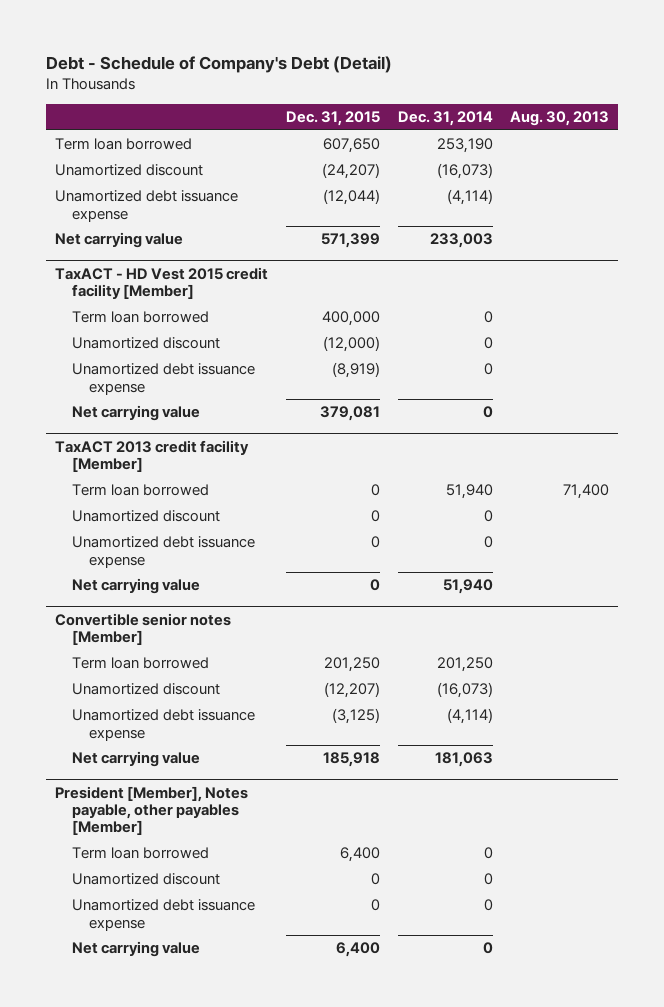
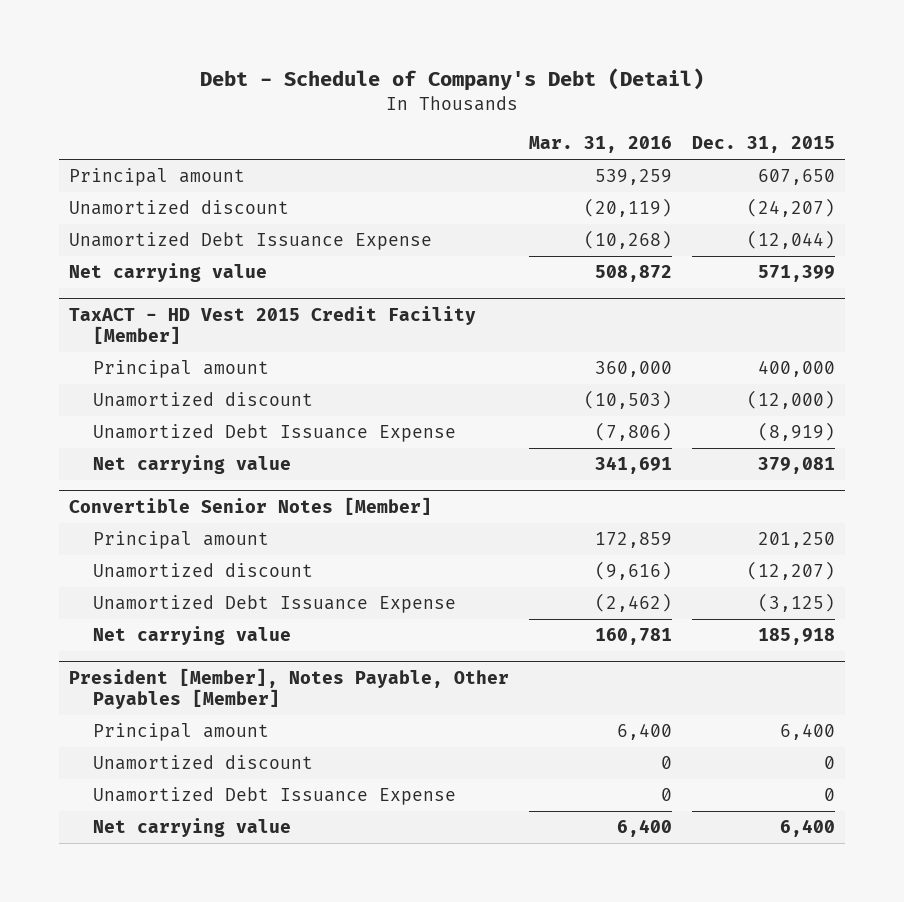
[397,110,493,126] Dec. 31, 2014 -> none
[510,110,610,126] Aug. 30, 2013 -> none
none -> [529,136,673,154] Mar. 31, 2016
[54,138,192,151] Term loan borrowed -> [69,168,246,187] Principal amount
[54,190,238,222] Unamortized debt issuance expense -> [69,232,433,251] Unamortized Debt Issuance Expense
[54,266,268,300] TaxACT - HD Vest 2015 credit facility [Member] -> [69,305,477,345] TaxACT - HD Vest 2015 Credit Facility [Member]
[72,311,210,324] Term loan borrowed -> [93,360,270,379] Principal amount
[72,363,256,395] Unamortized debt issuance expense -> [93,424,457,443] Unamortized Debt Issuance Expense
[54,439,249,473] TaxACT 2013 credit facility [Member] -> none
[72,484,210,497] Term loan borrowed -> none
[72,510,221,523] Unamortized discount -> none
[72,536,256,568] Unamortized debt issuance expense -> none
[72,578,201,595] Net carrying value -> none
[54,612,231,646] Convertible senior notes [Member] -> [69,496,433,515] Convertible Senior Notes [Member]
[72,657,210,670] Term loan borrowed -> [93,531,270,550] Principal amount
[72,709,256,741] Unamortized debt issuance expense -> [93,595,457,614] Unamortized Debt Issuance Expense
[54,785,248,836] President [Member], Notes payable, other payables [Member] -> [69,667,510,710] President [Member], Notes Payable, Other Payables [Member]
[72,847,210,860] Term loan borrowed -> [93,723,270,742] Principal amount
[72,899,256,931] Unamortized debt issuance expense -> [93,787,457,806] Unamortized Debt Issuance Expense

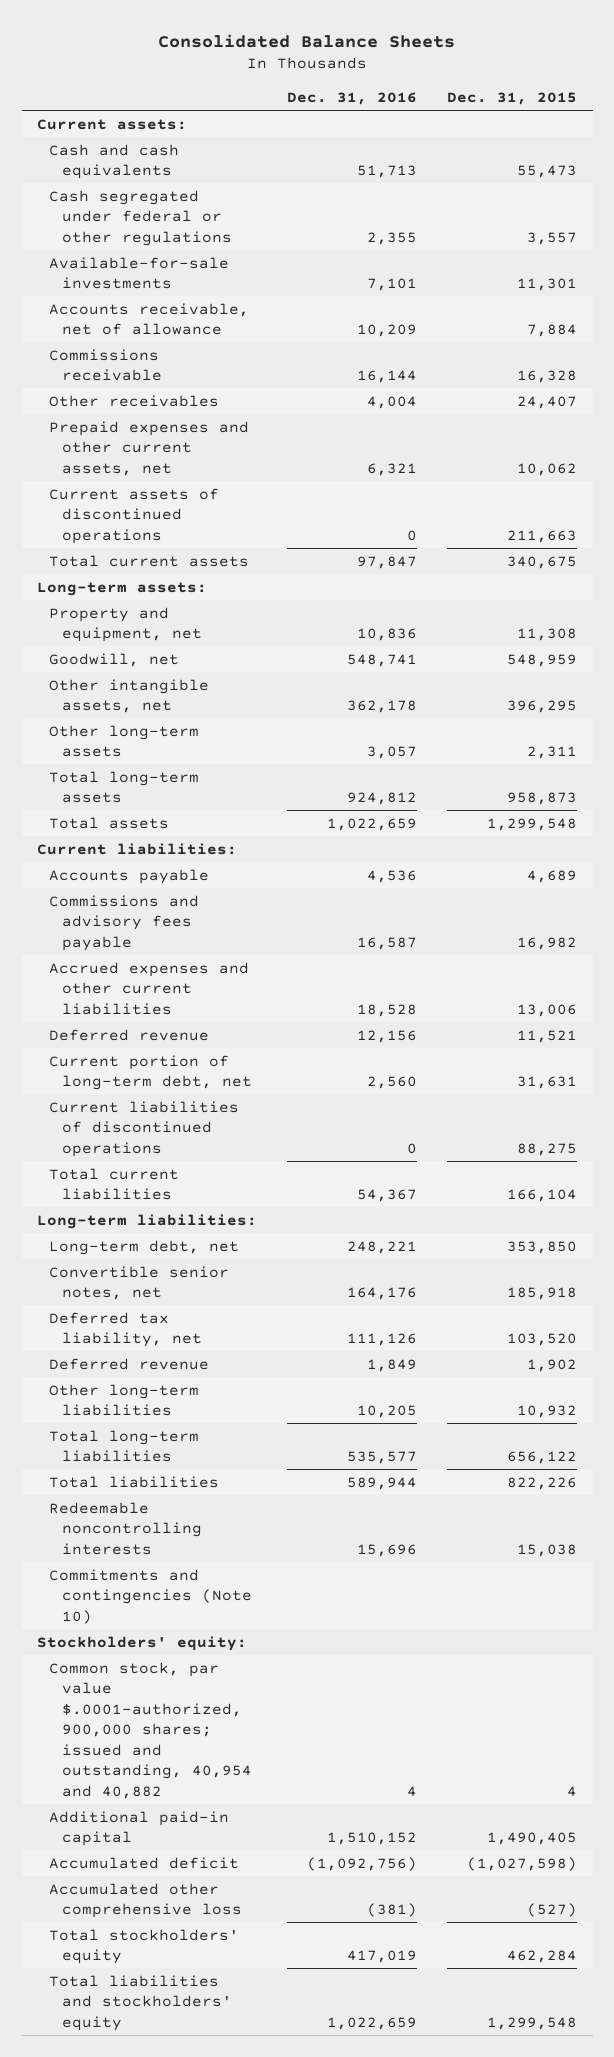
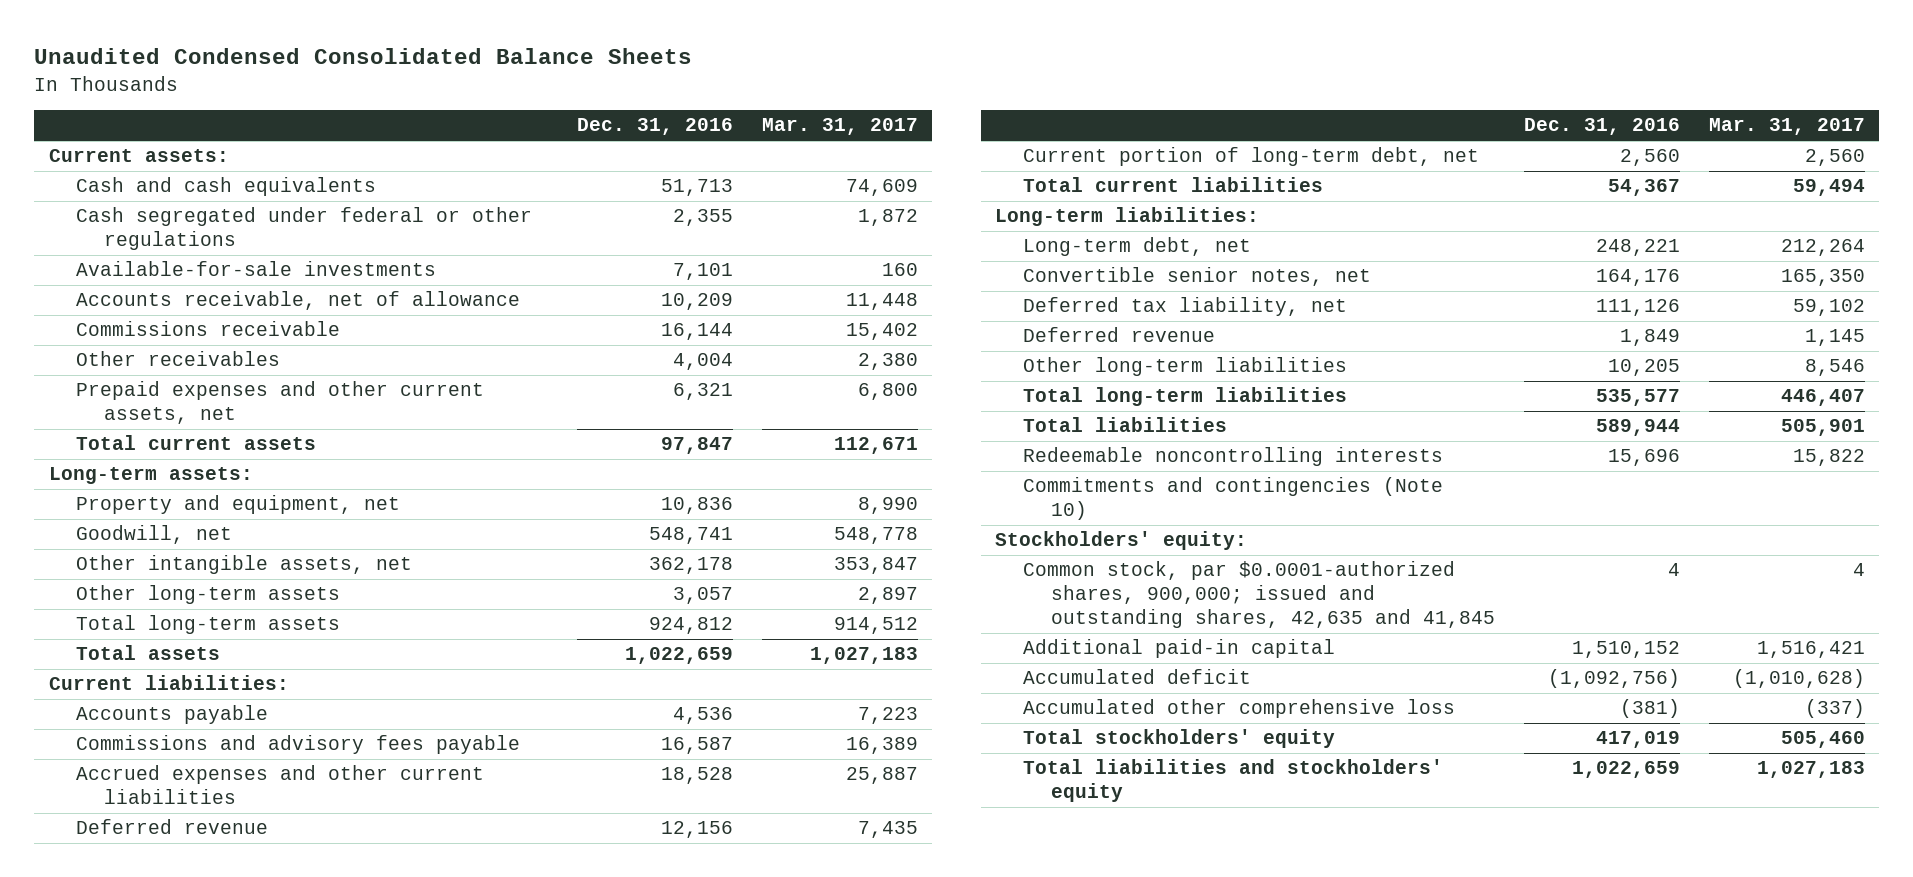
[158,33,456,48] Consolidated Balance Sheets -> [34,48,693,65] Unaudited Condensed Consolidated Balance Sheets
[447,92,578,106] Dec. 31, 2015 -> none
none -> [761,118,918,136] Mar. 31, 2017
[49,487,220,544] Current assets of discontinued operations -> none
[49,1100,240,1157] Current liabilities of discontinued operations -> none
[49,1661,252,1799] Common stock, par value $.0001-authorized, 900,000 shares; issued and outstanding, 40,954 and 40,882 -> [1023,561,1495,629] Common stock, par $0.0001-authorized shares, 900,000; issued and outstanding shares, 42,635 and 41,845

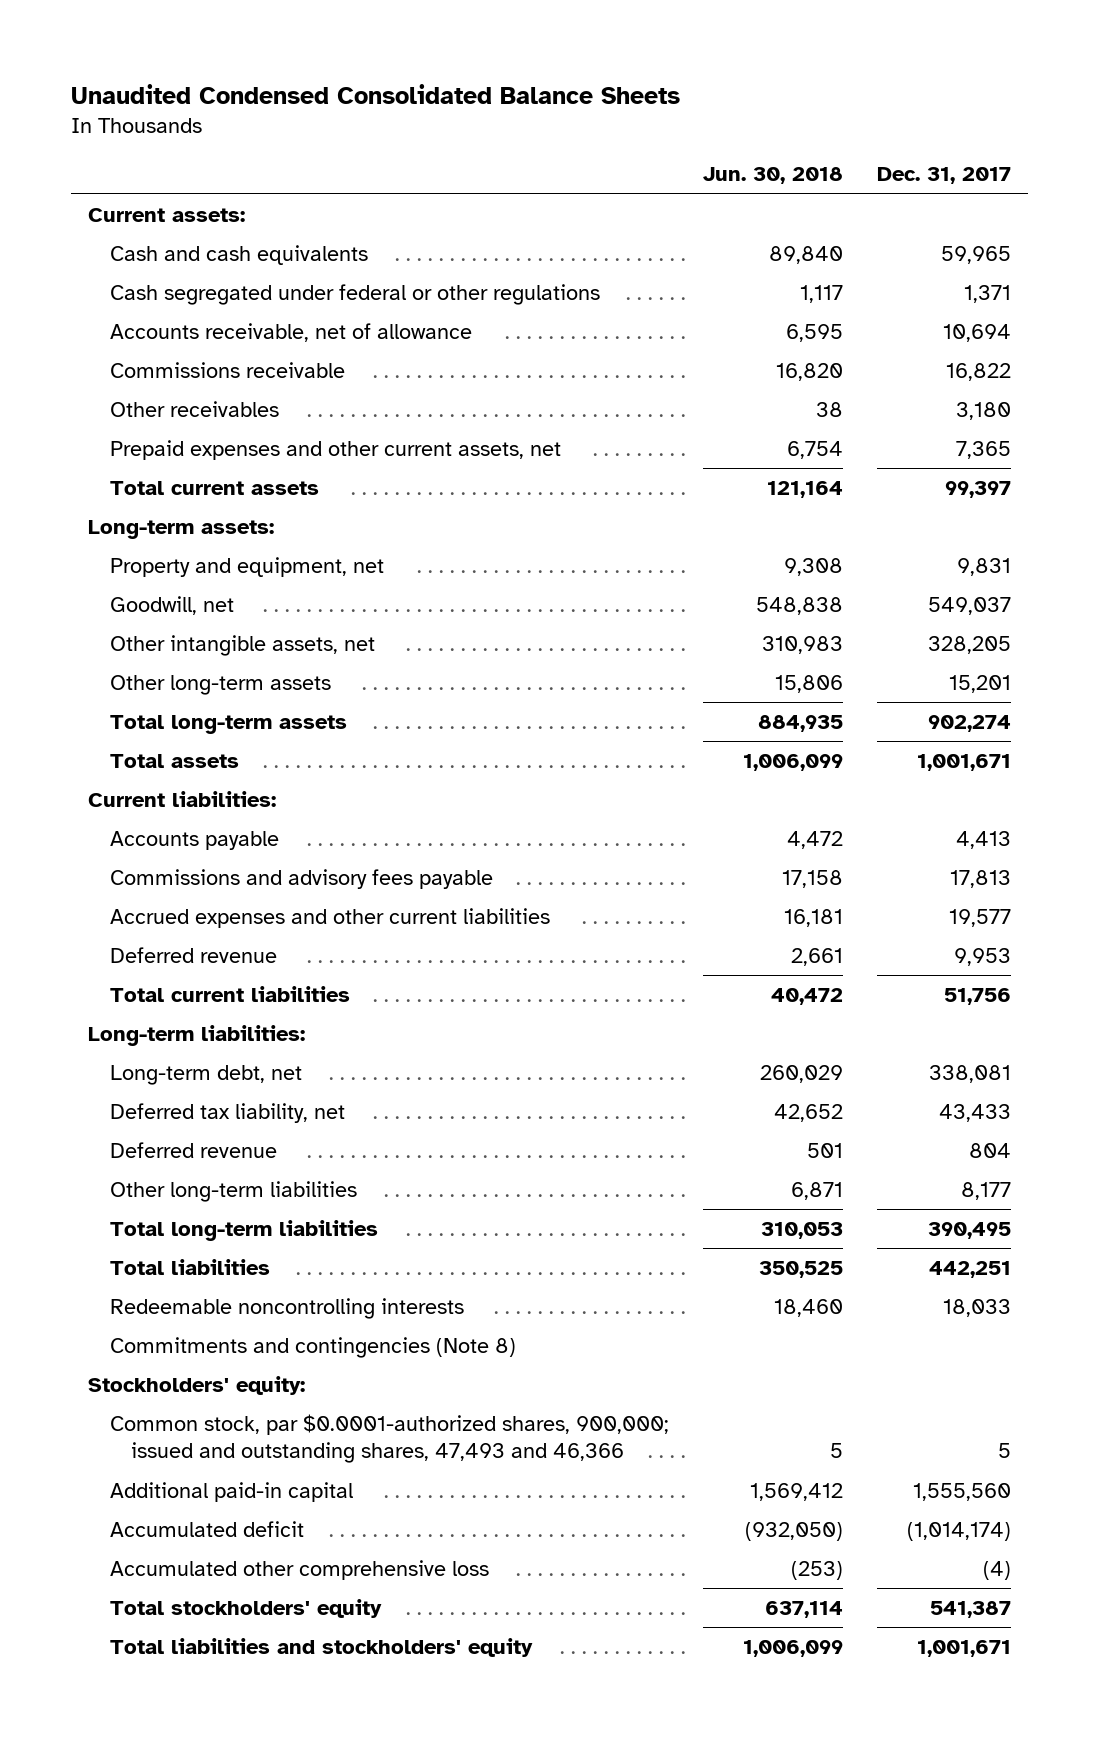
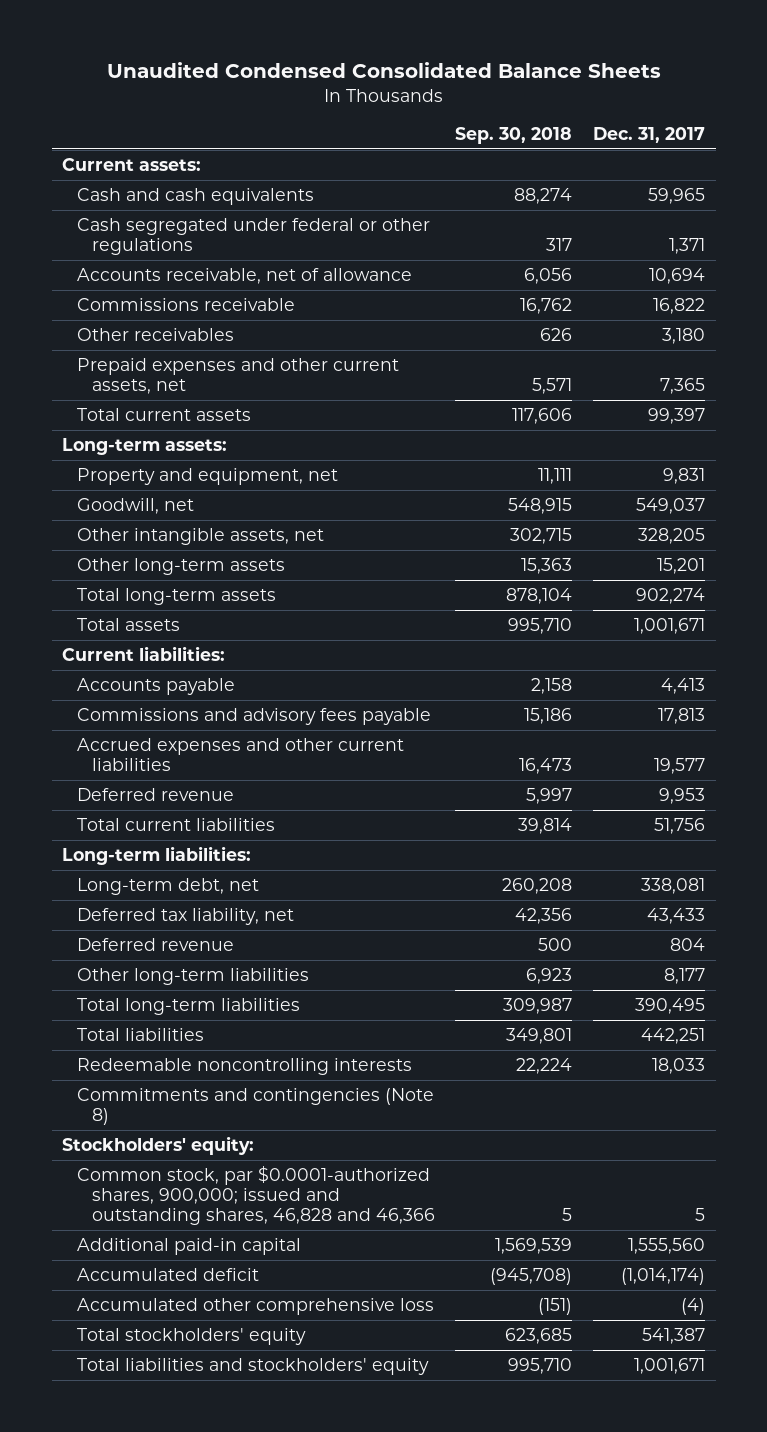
[702,167,843,185] Jun. 30, 2018 -> none
none -> [455,127,573,145] Sep. 30, 2018
[109,1413,669,1464] Common stock, par $0.0001-authorized shares, 900,000; issued and outstanding shares, 47,493 and 46,366 -> [76,1166,435,1226] Common stock, par $0.0001-authorized shares, 900,000; issued and outstanding shares, 46,828 and 46,366

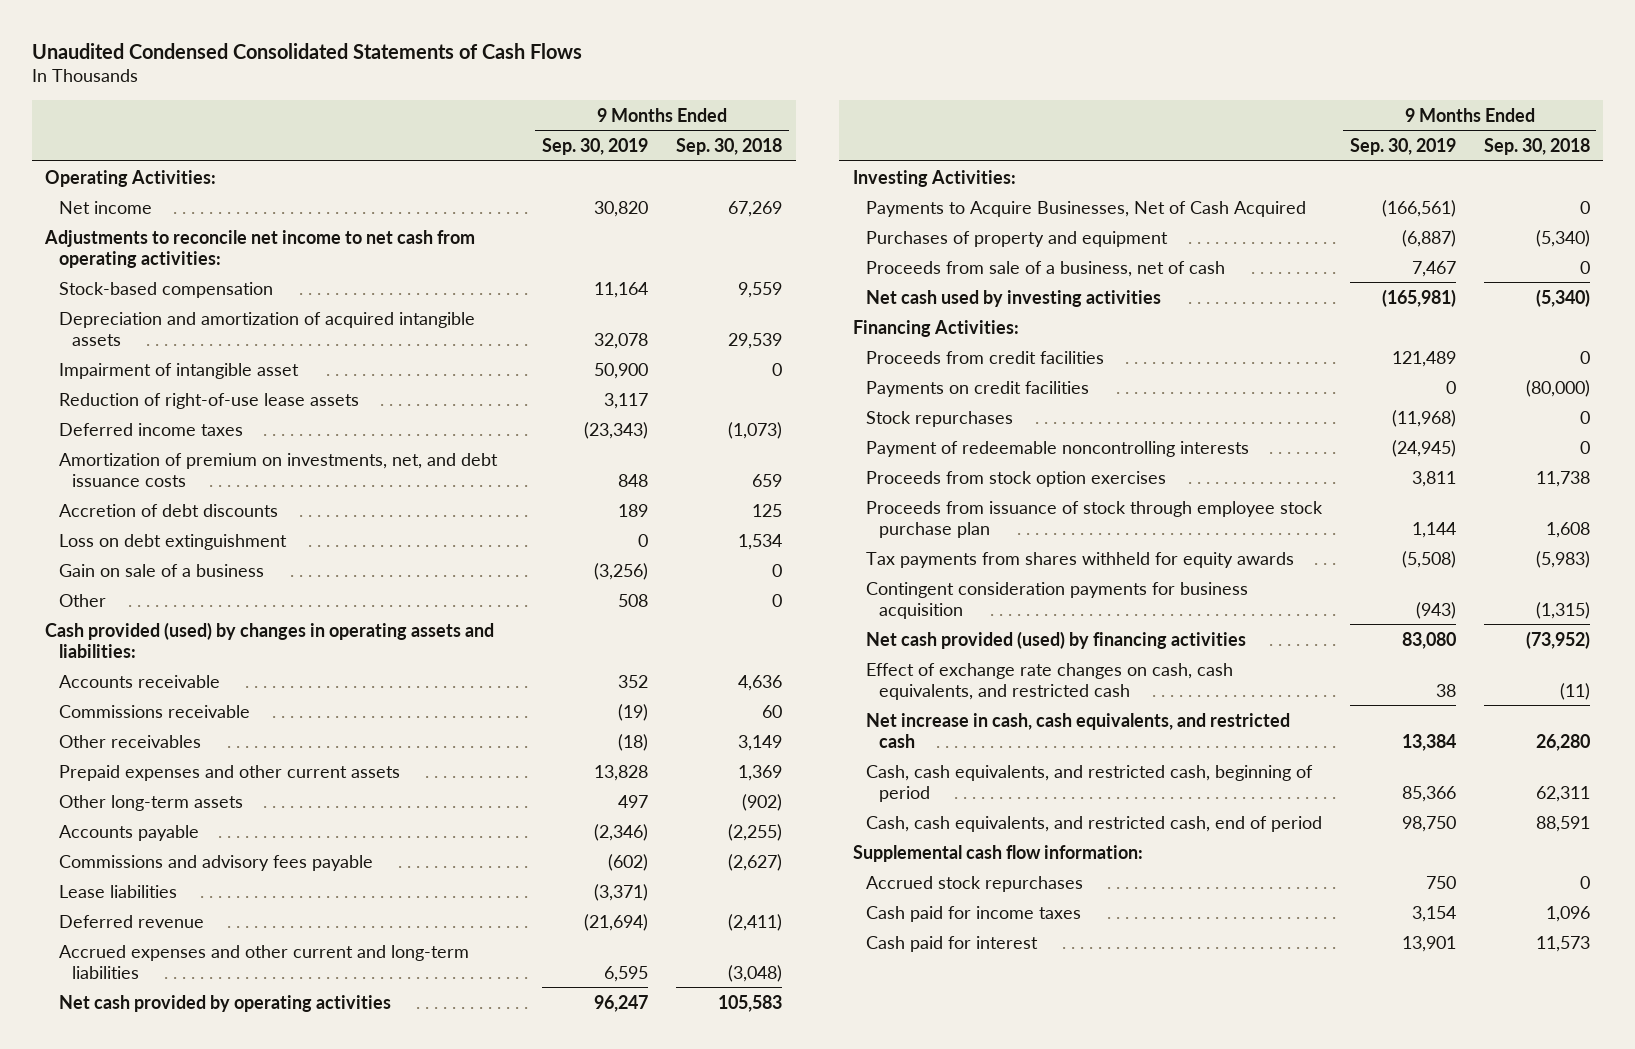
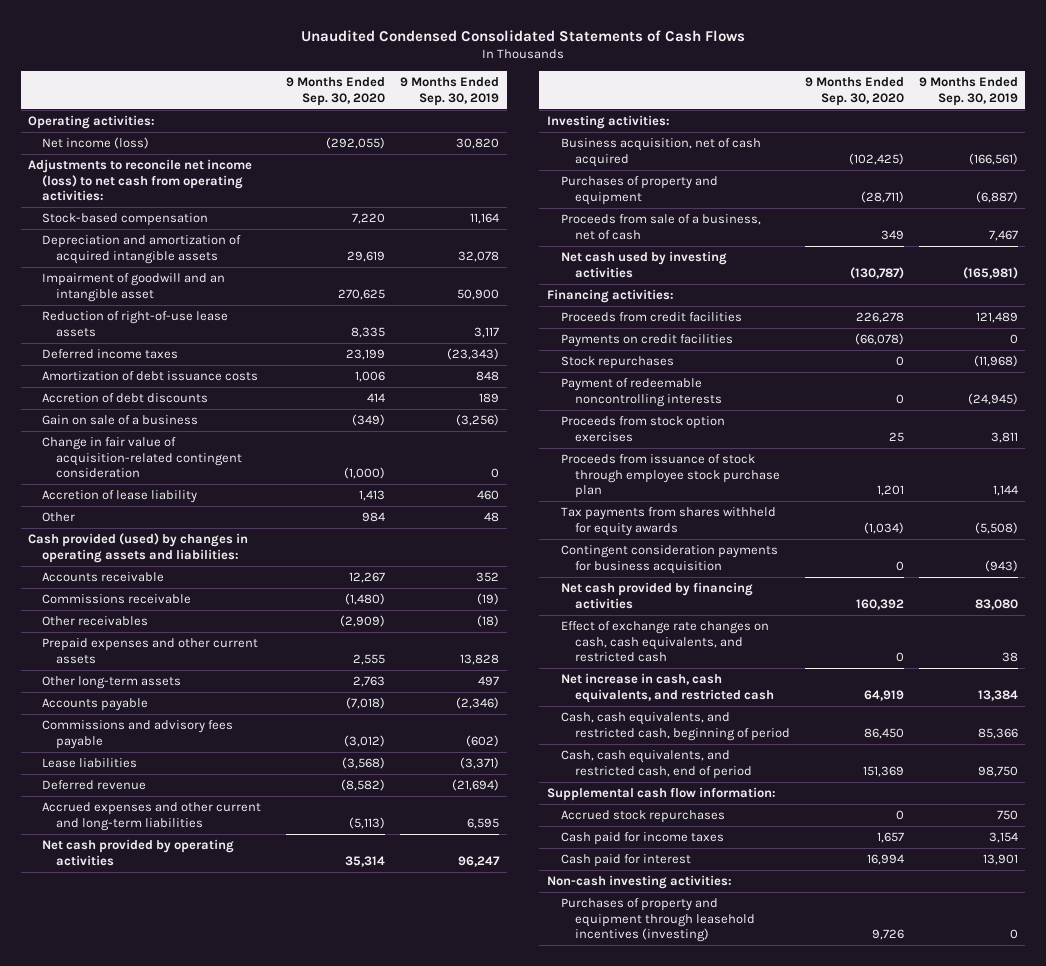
[675,137,782,155] Sep. 30, 2018 -> none
none -> [286,77,386,106] 9 Months Ended Sep. 30, 2020
[45,169,217,187] Operating Activities: -> [28,115,156,130] Operating activities:
[58,200,152,214] Net income -> [42,137,150,150] Net income (loss)
[44,229,476,268] Adjustments to reconcile net income to net cash from operating activities: -> [28,159,253,201] Adjustments to reconcile net income (loss) to net cash from operating activities:
[58,362,299,379] Impairment of intangible asset -> [42,273,226,302] Impairment of goodwill and an intangible asset
[58,452,498,487] Amortization of premium on investments, net, and debt issuance costs -> [42,371,259,382] Amortization of debt issuance costs
[58,533,287,550] Loss on debt extinguishment -> none
none -> [42,437,243,478] Change in fair value of acquisition-related contingent consideration
none -> [42,490,198,504] Accretion of lease liability
[618,593,649,607] 508 -> [484,512,500,523] 48
[853,169,1017,187] Investing Activities: -> [546,115,670,130] Investing activities:
[866,200,1307,217] Payments to Acquire Businesses, Net of Cash Acquired -> [560,138,761,167] Business acquisition, net of cash acquired
[853,319,1020,337] Financing Activities: -> [546,289,674,304] Financing activities:
[866,630,1247,649] Net cash provided (used) by financing activities -> [560,582,753,609] Net cash provided by financing activities
none -> [546,875,732,890] Non-cash investing activities:
none -> [560,898,755,942] Purchases of property and equipment through leasehold incentives (investing)

